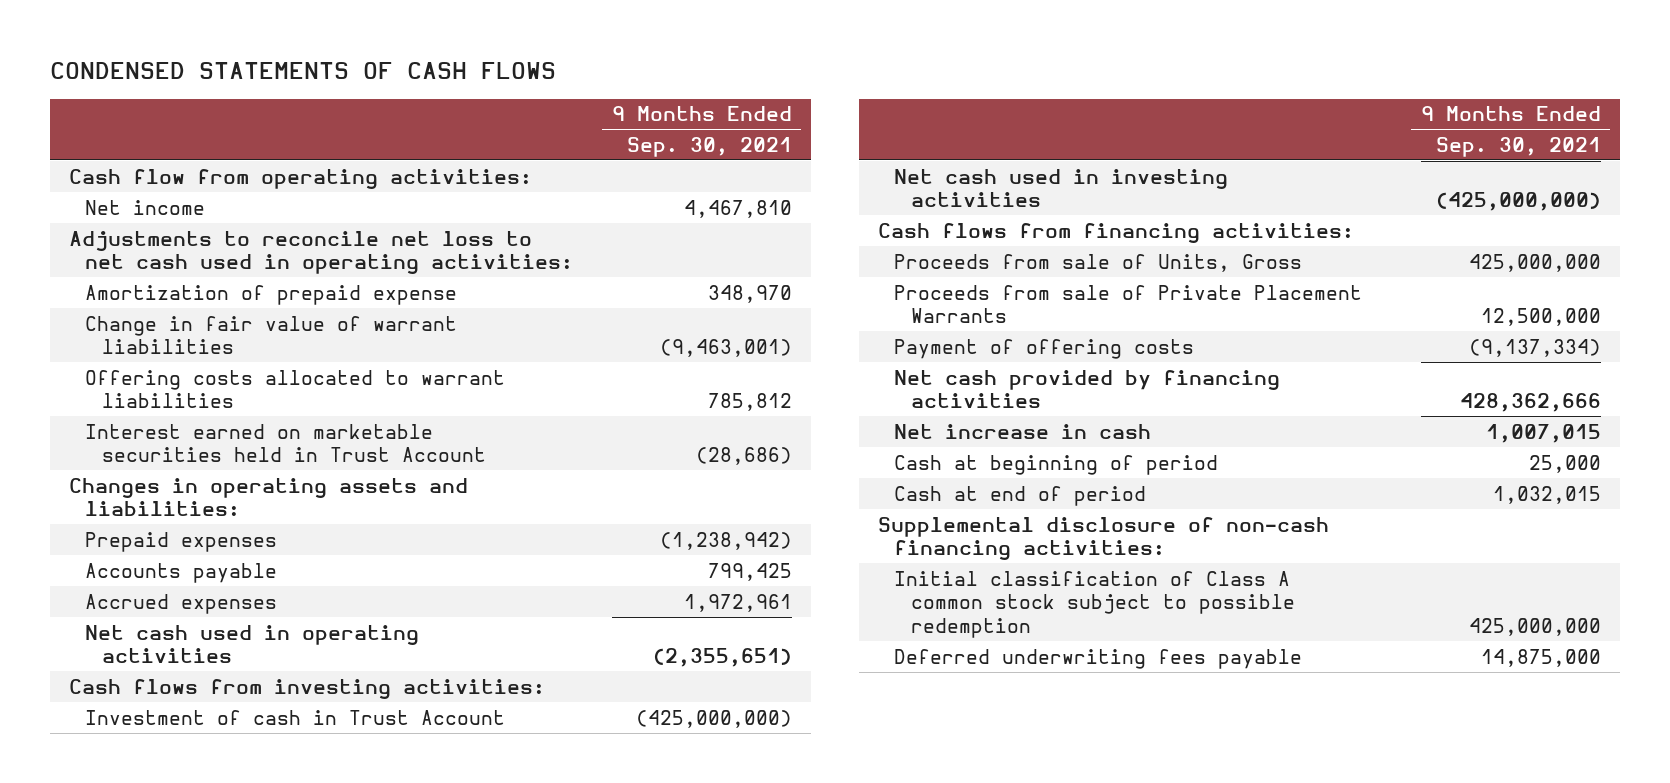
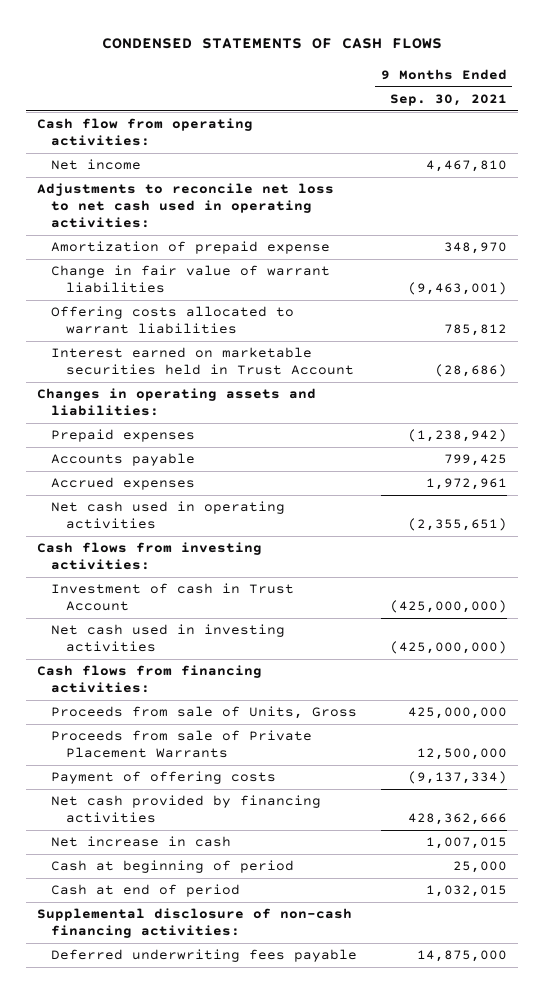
[894,570,1295,639] Initial classification of Class A common stock subject to possible redemption -> none

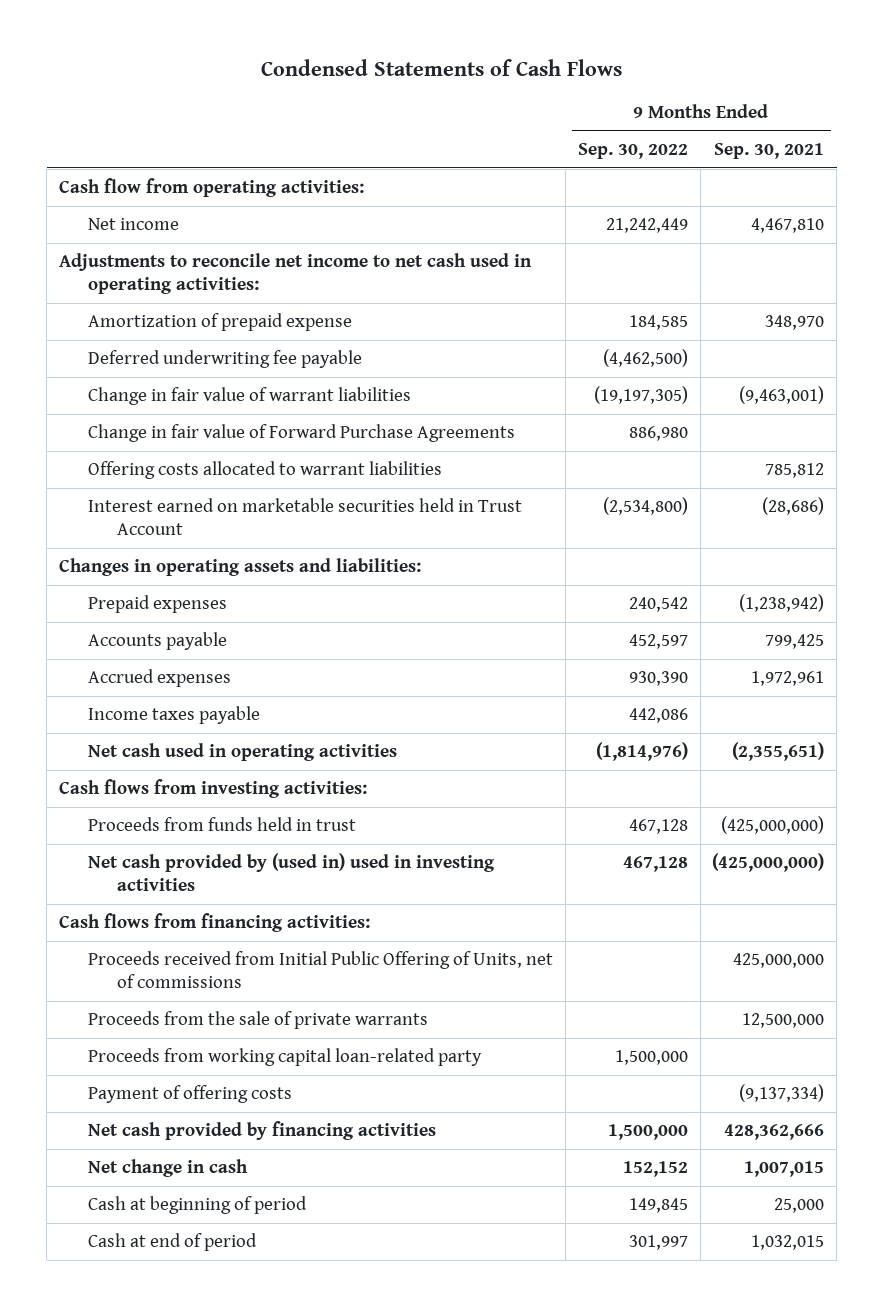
[101,38,442,50] CONDENSED STATEMENTS OF CASH FLOWS -> [260,58,622,76] Condensed Statements of Cash Flows
none -> [577,143,688,160] Sep. 30, 2022
[37,183,335,229] Adjustments to reconcile net loss to net cash used in operating activities: -> [59,253,533,294] Adjustments to reconcile net income to net cash used in operating activities:
none -> [88,350,363,369] Deferred underwriting fee payable
none -> [88,424,516,443] Change in fair value of Forward Purchase Agreements
none -> [88,706,261,725] Income taxes payable
[51,583,295,612] Investment of cash in Trust Account -> [88,817,357,832] Proceeds from funds held in trust
[51,624,286,653] Net cash used in investing activities -> [88,853,496,891] Net cash provided by (used in) used in investing activities
[51,706,358,720] Proceeds from sale of Units, Gross -> [88,951,554,988] Proceeds received from Initial Public Offering of Units, net of commissions
[51,730,313,759] Proceeds from sale of Private Placement Warrants -> [88,1011,429,1030] Proceeds from the sale of private warrants
none -> [88,1048,483,1067] Proceeds from working capital loan-related party
[51,836,232,848] Net increase in cash -> [88,1159,249,1178] Net change in cash
[37,908,353,939] Supplemental disclosure of non-cash financing activities: -> none
[51,949,358,963] Deferred underwriting fees payable -> none

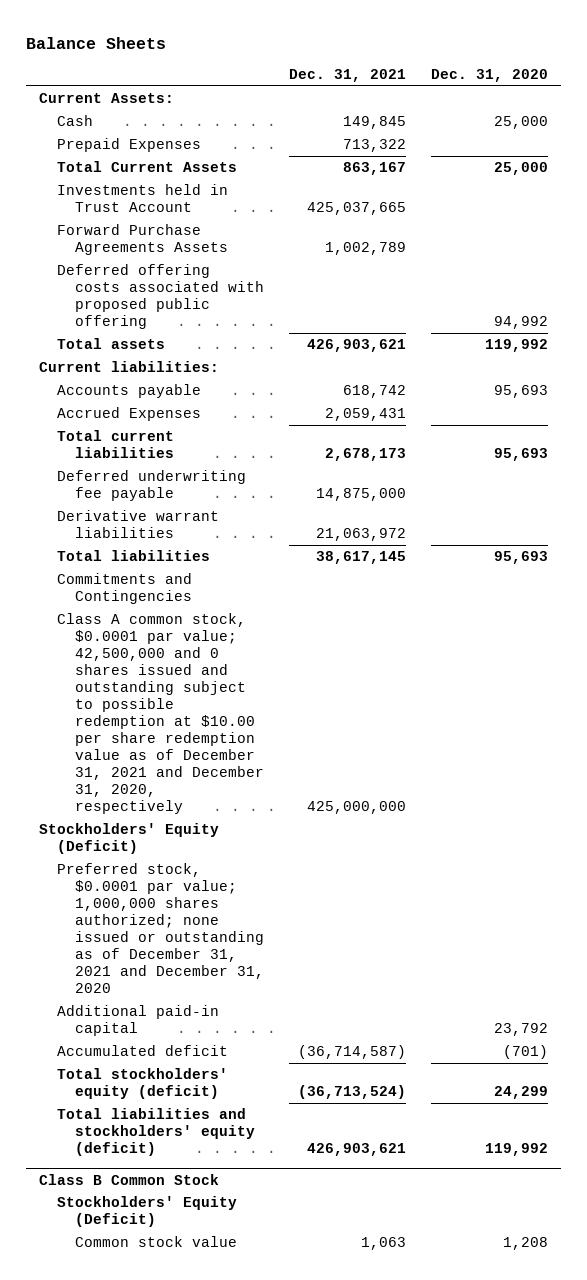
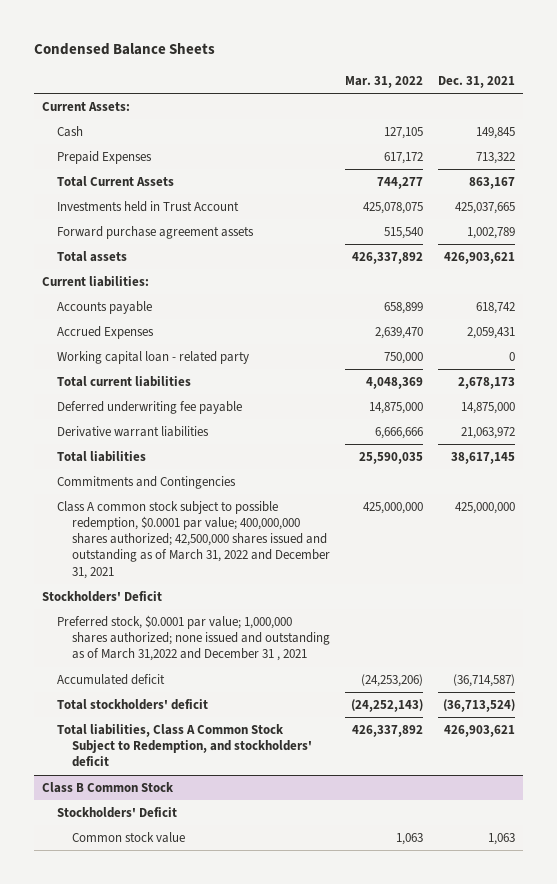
[26,36,167,49] Balance Sheets -> [33,43,215,56] Condensed Balance Sheets
[431,69,549,83] Dec. 31, 2020 -> none
none -> [345,75,424,88] Mar. 31, 2022
[56,264,264,330] Deferred offering costs associated with proposed public offering -> none
[56,224,228,256] Forward Purchase Agreements Assets -> [56,226,254,240] Forward purchase agreement assets
none -> [56,351,249,365] Working capital loan - related party
[56,1005,219,1037] Additional paid-in capital -> none
[56,613,264,815] Class A common stock, $0.0001 par value; 42,500,000 and 0 shares issued and outstanding subject to possible redemption at $10.00 per share redemption value as of December 31, 2021 and December 31, 2020, respectively -> [56,501,330,579] Class A common stock subject to possible redemption, $0.0001 par value; 400,000,000 shares authorized; 42,500,000 shares issued and outstanding as of March 31, 2022 and December 31, 2021
[39,823,220,855] Stockholders' Equity (Deficit) -> [41,591,162,603] Stockholders' Deficit
[56,863,264,994] Preferred stock, $0.0001 par value; 1,000,000 shares authorized; none issued or outstanding as of December 31, 2021 and December 31, 2020 -> [56,615,330,662] Preferred stock, $0.0001 par value; 1,000,000 shares authorized; none issued and outstanding as of March 31,2022 and December 31 , 2021
[56,1068,228,1100] Total stockholders' equity (deficit) -> [56,699,208,711] Total stockholders' deficit
[56,1108,255,1157] Total liabilities and stockholders' equity (deficit) -> [56,724,312,768] Total liabilities, Class A Common Stock Subject to Redemption, and stockholders' deficit
[56,1196,237,1228] Stockholders' Equity (Deficit) -> [56,807,177,819] Stockholders' Deficit

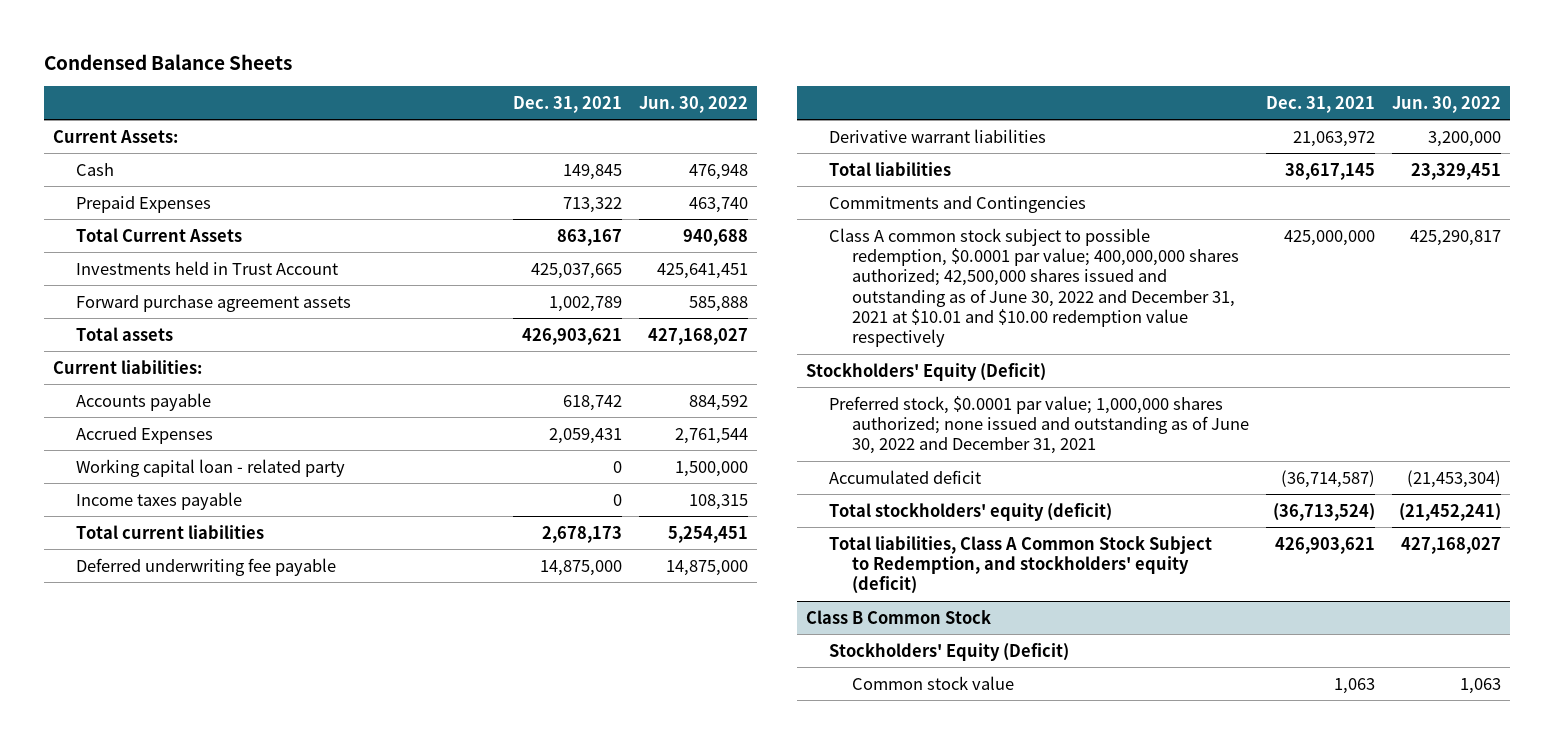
[345,75,424,88] Mar. 31, 2022 -> none
none -> [639,95,749,113] Jun. 30, 2022
none -> [75,491,242,510] Income taxes payable
[56,501,330,579] Class A common stock subject to possible redemption, $0.0001 par value; 400,000,000 shares authorized; 42,500,000 shares issued and outstanding as of March 31, 2022 and December 31, 2021 -> [828,227,1239,348] Class A common stock subject to possible redemption, $0.0001 par value; 400,000,000 shares authorized; 42,500,000 shares issued and outstanding as of June 30, 2022 and December 31, 2021 at $10.01 and $10.00 redemption value respectively
[41,591,162,603] Stockholders' Deficit -> [806,362,1047,381] Stockholders' Equity (Deficit)
[56,615,330,662] Preferred stock, $0.0001 par value; 1,000,000 shares authorized; none issued and outstanding as of March 31,2022 and December 31 , 2021 -> [828,395,1249,455] Preferred stock, $0.0001 par value; 1,000,000 shares authorized; none issued and outstanding as of June 30, 2022 and December 31, 2021
[56,699,208,711] Total stockholders' deficit -> [828,502,1112,521] Total stockholders' equity (deficit)
[56,724,312,768] Total liabilities, Class A Common Stock Subject to Redemption, and stockholders' deficit -> [828,535,1212,595] Total liabilities, Class A Common Stock Subject to Redemption, and stockholders' equity (deficit)
[56,807,177,819] Stockholders' Deficit -> [828,642,1069,661] Stockholders' Equity (Deficit)

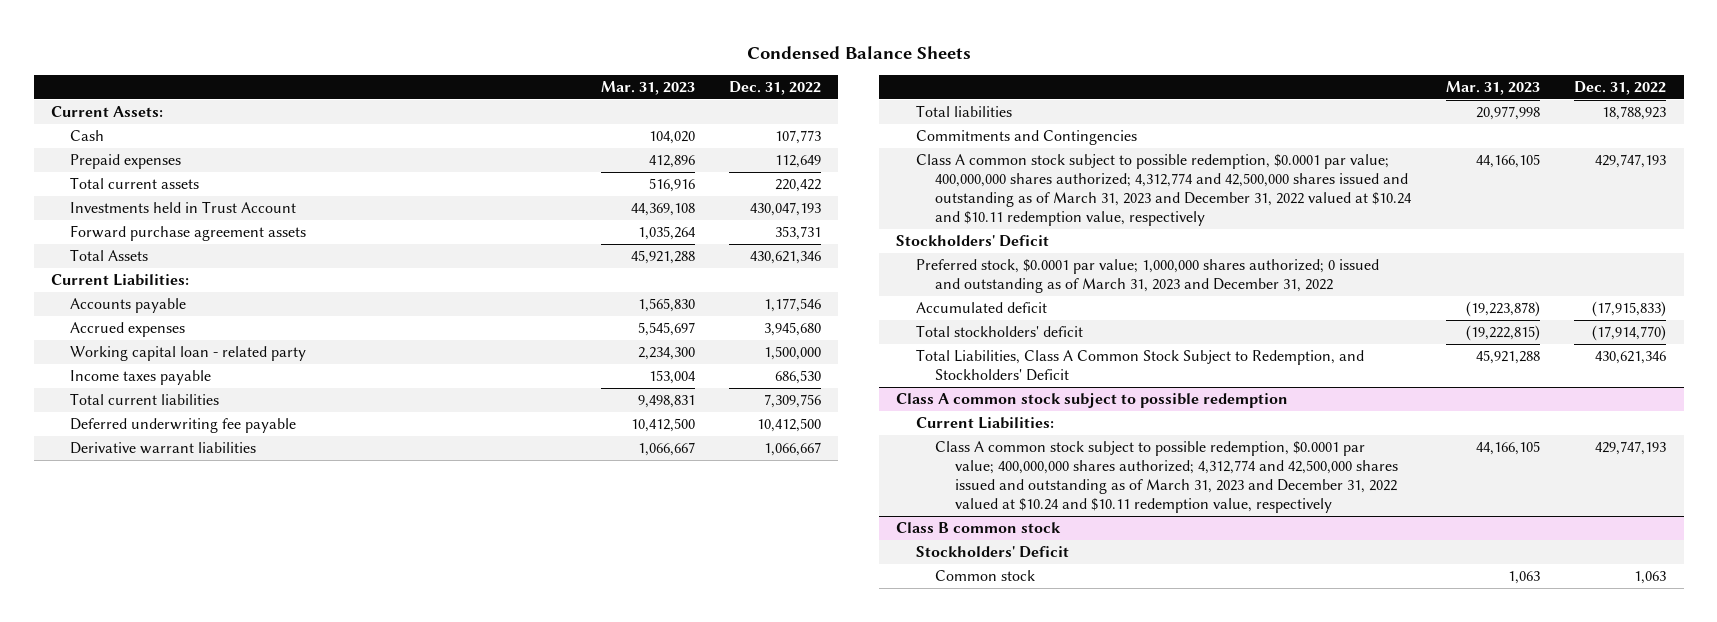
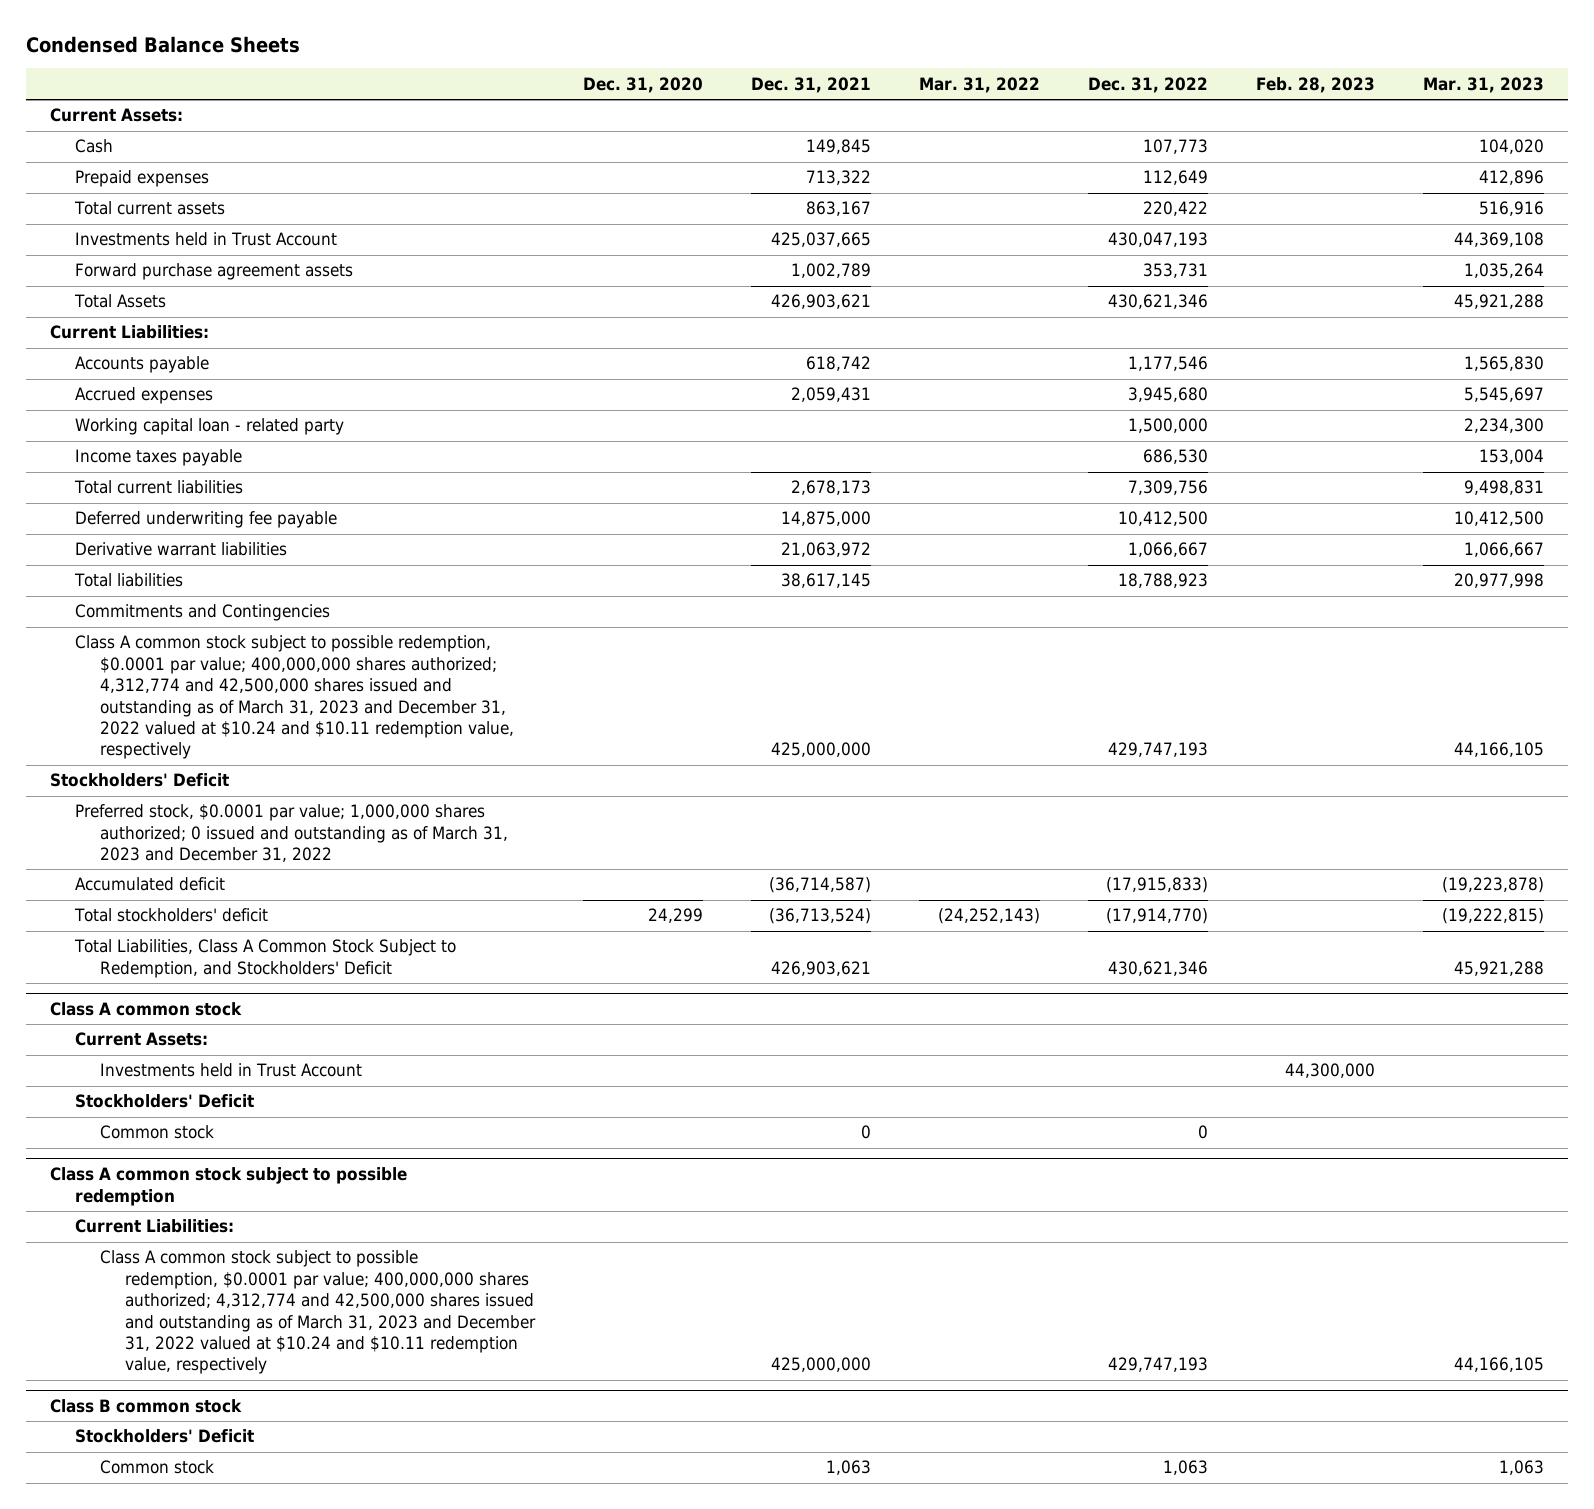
none -> [583,76,704,93] Dec. 31, 2020
none -> [751,76,872,93] Dec. 31, 2021
none -> [919,76,1041,93] Mar. 31, 2022
none -> [1256,76,1376,93] Feb. 28, 2023
none -> [49,1002,242,1017] Class A common stock
none -> [74,1032,208,1047] Current Assets:
none -> [100,1063,363,1078] Investments held in Trust Account
none -> [74,1094,254,1109] Stockholders' Deficit
none -> [100,1125,215,1140] Common stock

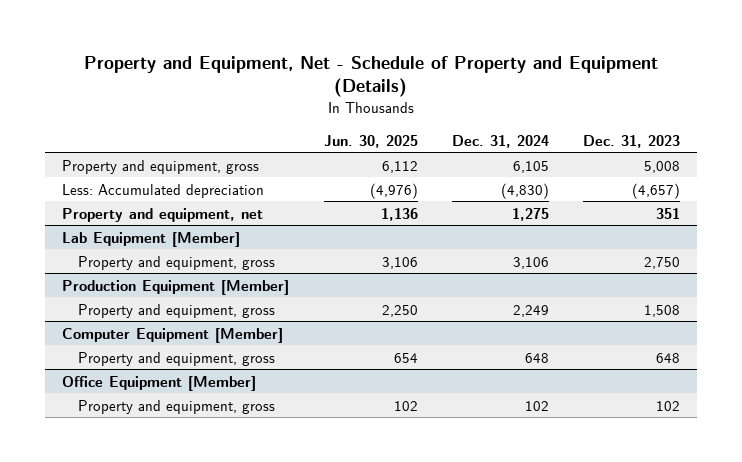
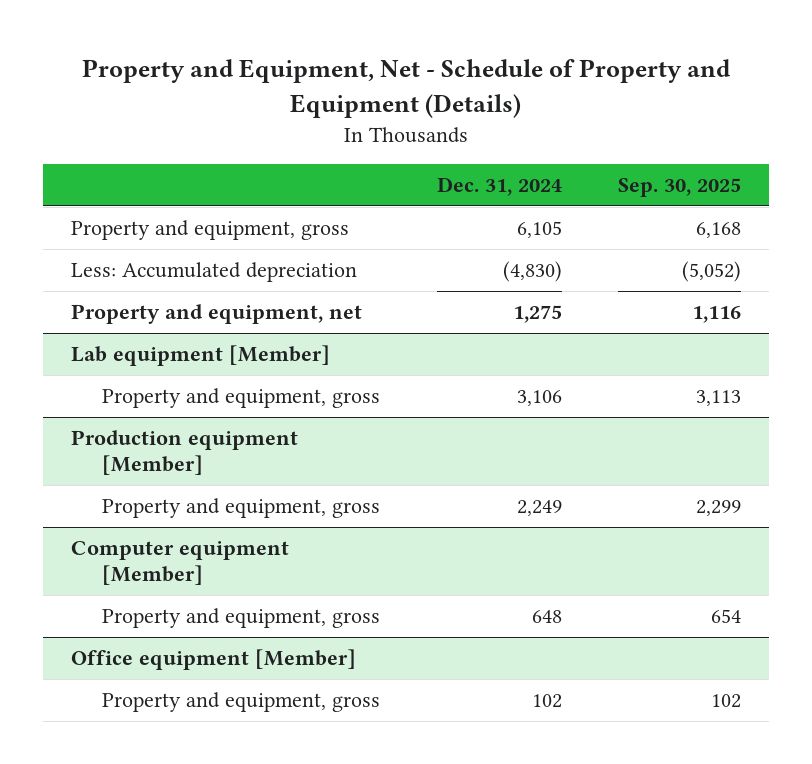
[323,134,418,148] Jun. 30, 2025 -> none
[583,134,681,148] Dec. 31, 2023 -> none
none -> [618,177,742,197] Sep. 30, 2025
[62,231,241,247] Lab Equipment [Member] -> [71,345,331,367] Lab equipment [Member]
[62,279,290,295] Production Equipment [Member] -> [71,430,299,475] Production equipment [Member]
[62,327,284,343] Computer Equipment [Member] -> [71,541,290,585] Computer equipment [Member]
[62,375,257,391] Office Equipment [Member] -> [71,649,357,671] Office equipment [Member]

